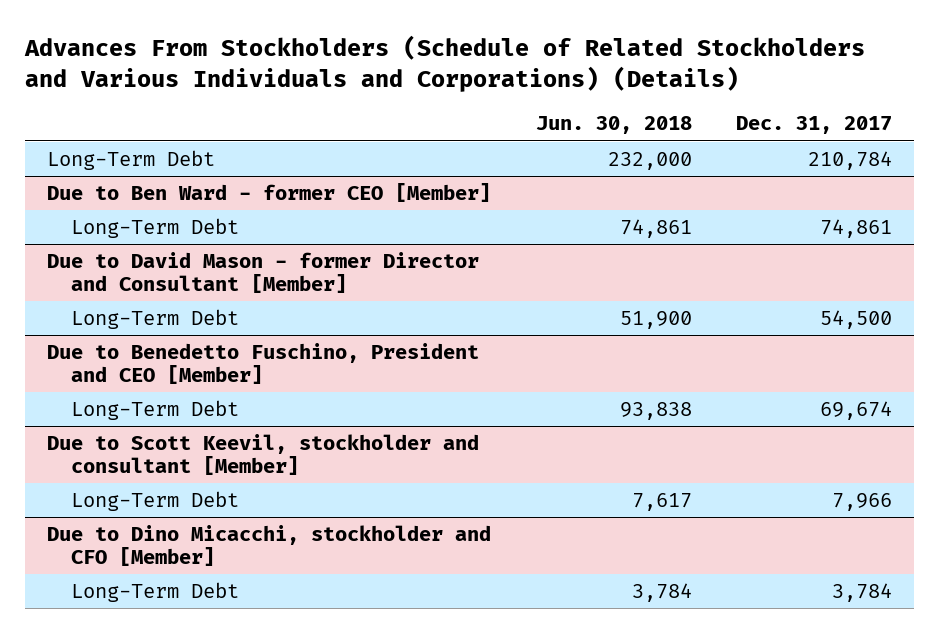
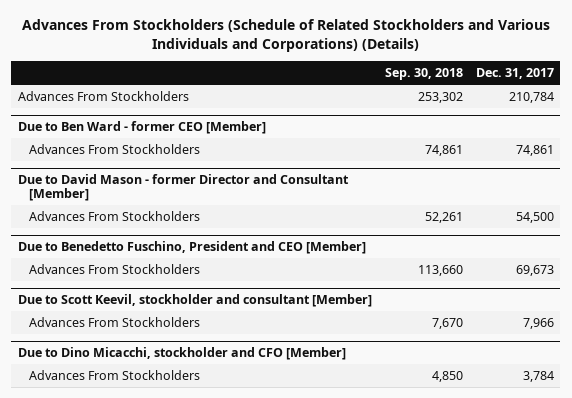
[535,116,692,135] Jun. 30, 2018 -> none
none -> [384,68,463,81] Sep. 30, 2018
[47,150,216,171] Long-Term Debt -> [17,90,189,101] Advances From Stockholders
[70,218,239,239] Long-Term Debt -> [28,143,200,154] Advances From Stockholders
[70,309,239,330] Long-Term Debt -> [28,210,200,221] Advances From Stockholders
[70,400,239,421] Long-Term Debt -> none
none -> [28,263,200,274] Advances From Stockholders
[70,491,239,512] Long-Term Debt -> [28,316,200,327] Advances From Stockholders
[70,582,239,603] Long-Term Debt -> [28,369,200,380] Advances From Stockholders

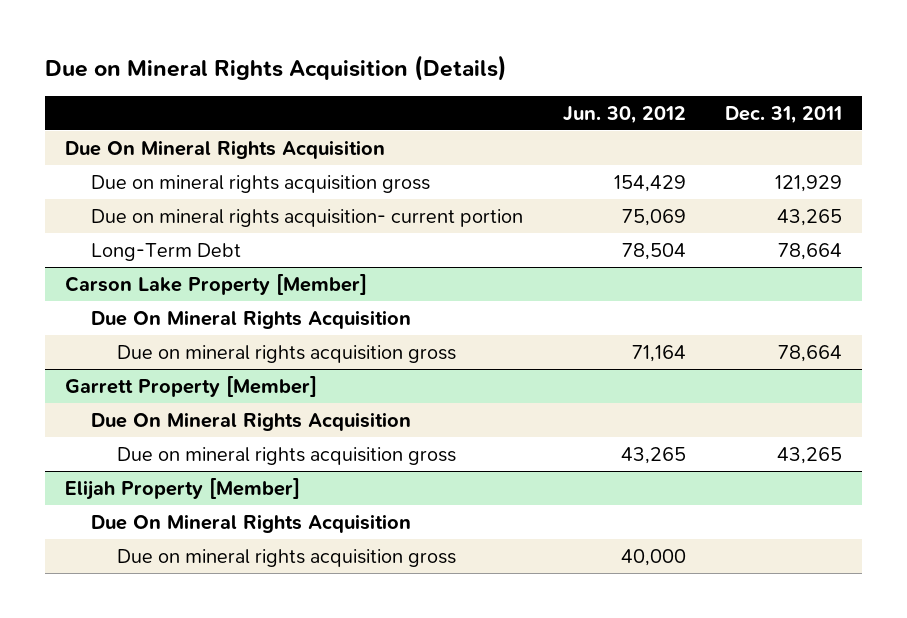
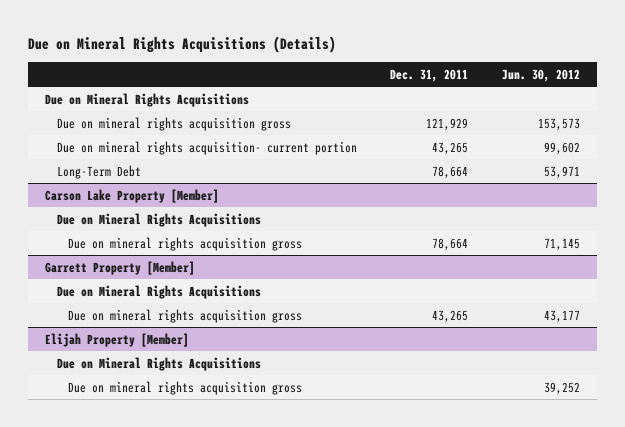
[45,55,508,82] Due on Mineral Rights Acquisition (Details) -> [28,35,337,53] Due on Mineral Rights Acquisitions (Details)
[64,139,385,159] Due On Mineral Rights Acquisition -> [44,92,249,107] Due on Mineral Rights Acquisitions
[613,174,686,192] 154,429 -> [538,117,581,131] 153,573
[621,208,686,226] 75,069 -> [544,141,581,155] 99,602
[621,242,686,260] 78,504 -> [544,165,581,179] 53,971
[91,309,412,329] Due On Mineral Rights Acquisition -> [56,212,261,227] Due on Mineral Rights Acquisitions
[631,344,686,362] 71,164 -> [544,237,581,251] 71,145
[91,411,412,431] Due On Mineral Rights Acquisition -> [56,284,261,299] Due on Mineral Rights Acquisitions
[620,446,686,464] 43,265 -> [544,309,581,323] 43,177
[91,513,412,533] Due On Mineral Rights Acquisition -> [56,356,261,371] Due on Mineral Rights Acquisitions
[620,548,686,566] 40,000 -> [544,381,581,395] 39,252

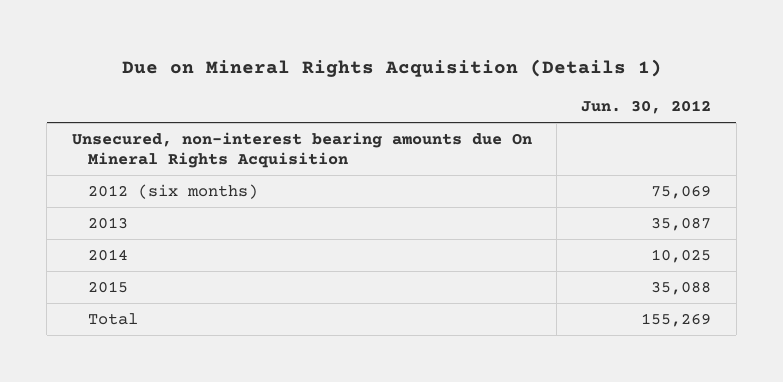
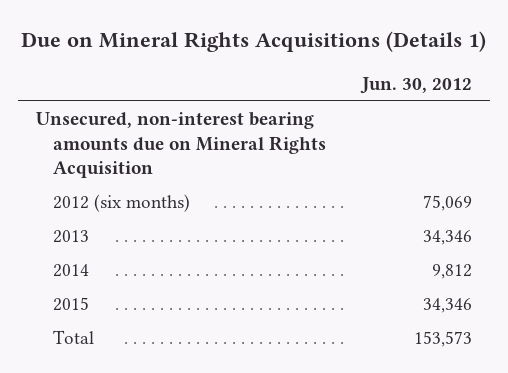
[121,59,662,78] Due on Mineral Rights Acquisition (Details 1) -> [20,31,486,53] Due on Mineral Rights Acquisitions (Details 1)
[71,131,532,169] Unsecured, non-interest bearing amounts due On Mineral Rights Acquisition -> [35,112,327,178] Unsecured, non-interest bearing amounts due on Mineral Rights Acquisition
[651,216,712,231] 35,087 -> [422,230,472,246] 34,346
[651,248,712,263] 10,025 -> [431,264,472,280] 9,812
[651,280,712,295] 35,088 -> [422,298,472,314] 34,346
[641,312,712,327] 155,269 -> [413,331,472,348] 153,573

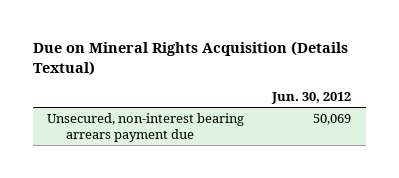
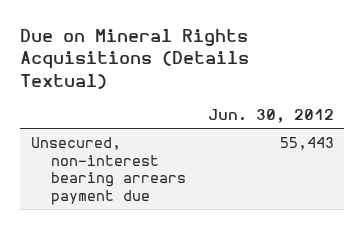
[33,41,349,77] Due on Mineral Rights Acquisition (Details Textual) -> [19,29,249,89] Due on Mineral Rights Acquisitions (Details Textual)
[313,114,352,126] 50,069 -> [279,136,334,150] 55,443

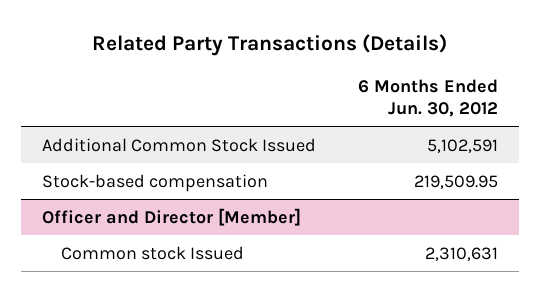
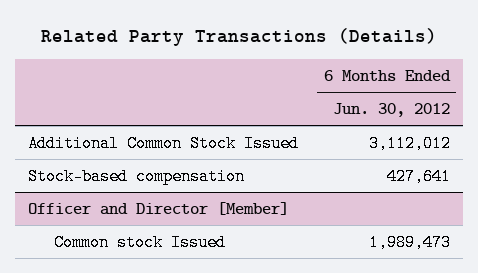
[426,138,498,153] 5,102,591 -> [368,134,451,152] 3,112,012
[413,174,498,189] 219,509.95 -> [386,167,451,185] 427,641
[424,246,498,261] 2,310,631 -> [368,233,451,251] 1,989,473

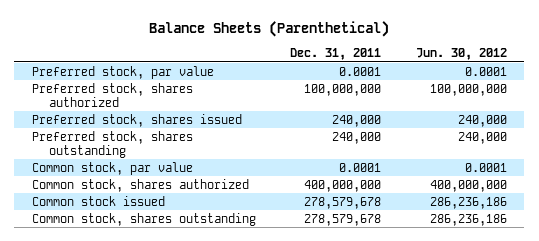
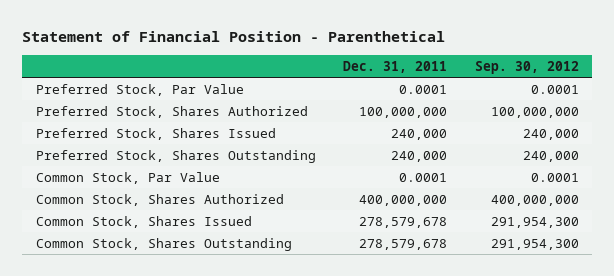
[149,20,390,37] Balance Sheets (Parenthetical) -> [21,31,445,43] Statement of Financial Position - Parenthetical
[416,48,508,61] Jun. 30, 2012 -> none
none -> [474,60,579,74] Sep. 30, 2012
[31,65,214,79] Preferred stock, par value -> [35,83,244,96] Preferred Stock, Par Value
[31,82,193,107] Preferred stock, shares authorized -> [35,105,308,118] Preferred Stock, Shares Authorized
[31,113,242,127] Preferred stock, shares issued -> [35,127,276,140] Preferred Stock, Shares Issued
[31,130,193,158] Preferred stock, shares outstanding -> [35,149,316,163] Preferred Stock, Shares Outstanding
[31,161,193,175] Common stock, par value -> [35,171,220,184] Common Stock, Par Value
[31,178,249,192] Common stock, shares authorized -> [35,193,284,206] Common Stock, Shares Authorized
[31,195,165,206] Common stock issued -> [35,215,252,228] Common Stock, Shares Issued
[31,212,256,226] Common stock, shares outstanding -> [35,237,292,251] Common Stock, Shares Outstanding

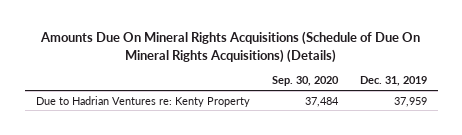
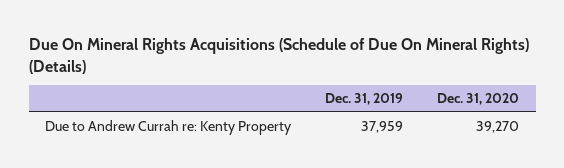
[40,31,421,63] Amounts Due On Mineral Rights Acquisitions (Schedule of Due On Mineral Rights Acquisitions) (Details) -> [28,38,529,74] Due On Mineral Rights Acquisitions (Schedule of Due On Mineral Rights) (Details)
[271,76,339,87] Sep. 30, 2020 -> none
none -> [436,93,519,106] Dec. 31, 2020
[35,95,250,107] Due to Hadrian Ventures re: Kenty Property -> [45,119,292,135] Due to Andrew Currah re: Kenty Property

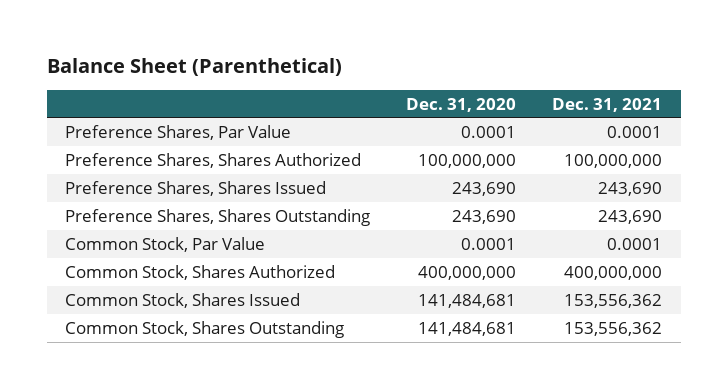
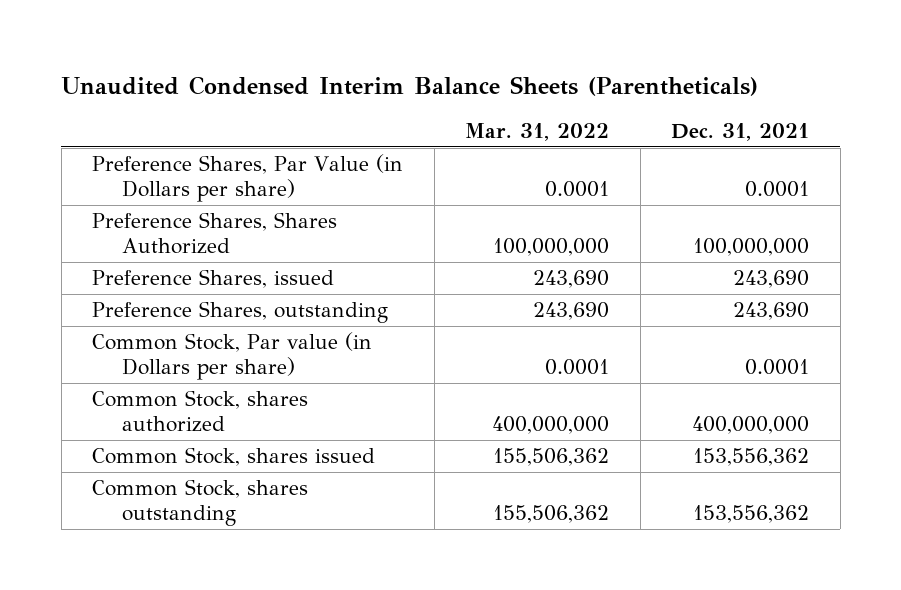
[46,57,342,76] Balance Sheet (Parenthetical) -> [61,75,759,96] Unaudited Condensed Interim Balance Sheets (Parentheticals)
[406,97,517,112] Dec. 31, 2020 -> none
none -> [465,122,610,141] Mar. 31, 2022
[65,124,292,140] Preference Shares, Par Value -> [92,154,404,203] Preference Shares, Par Value (in Dollars per share)
[65,180,327,196] Preference Shares, Shares Issued -> [92,269,335,289] Preference Shares, issued
[65,208,371,226] Preference Shares, Shares Outstanding -> [92,301,389,324] Preference Shares, outstanding
[65,236,266,252] Common Stock, Par Value -> [92,332,373,381] Common Stock, Par value (in Dollars per share)
[65,264,336,280] Common Stock, Shares Authorized -> [92,390,309,433] Common Stock, shares authorized
[65,292,301,308] Common Stock, Shares Issued -> [92,447,376,467] Common Stock, shares issued
[65,320,345,338] Common Stock, Shares Outstanding -> [92,479,309,527] Common Stock, shares outstanding

